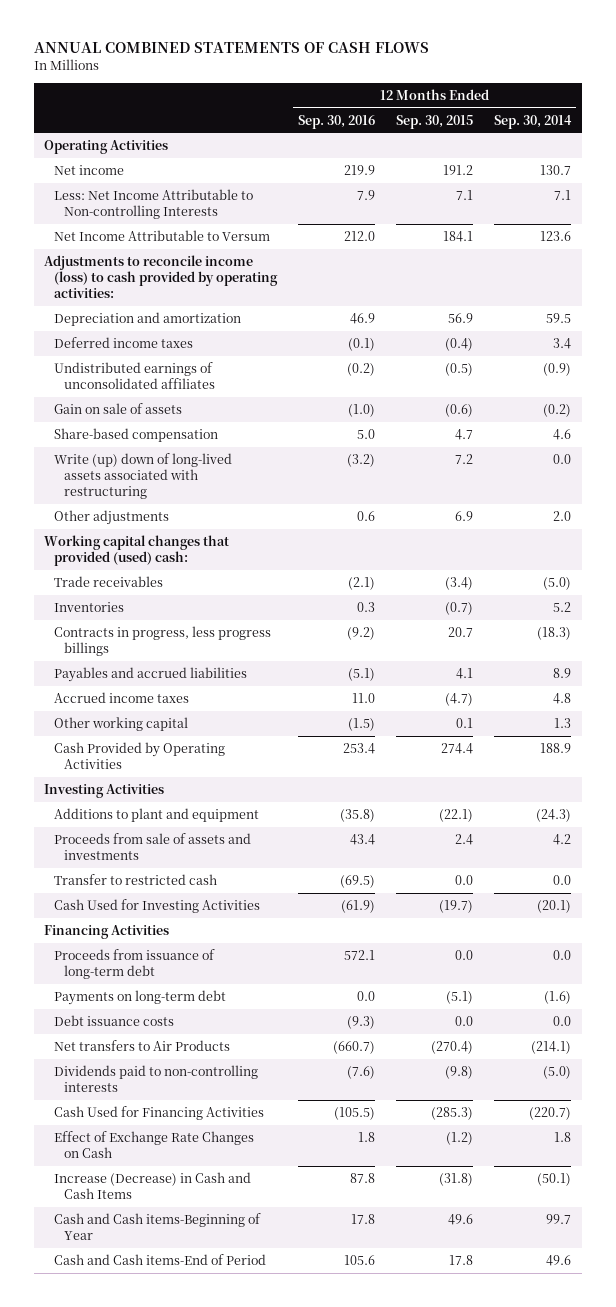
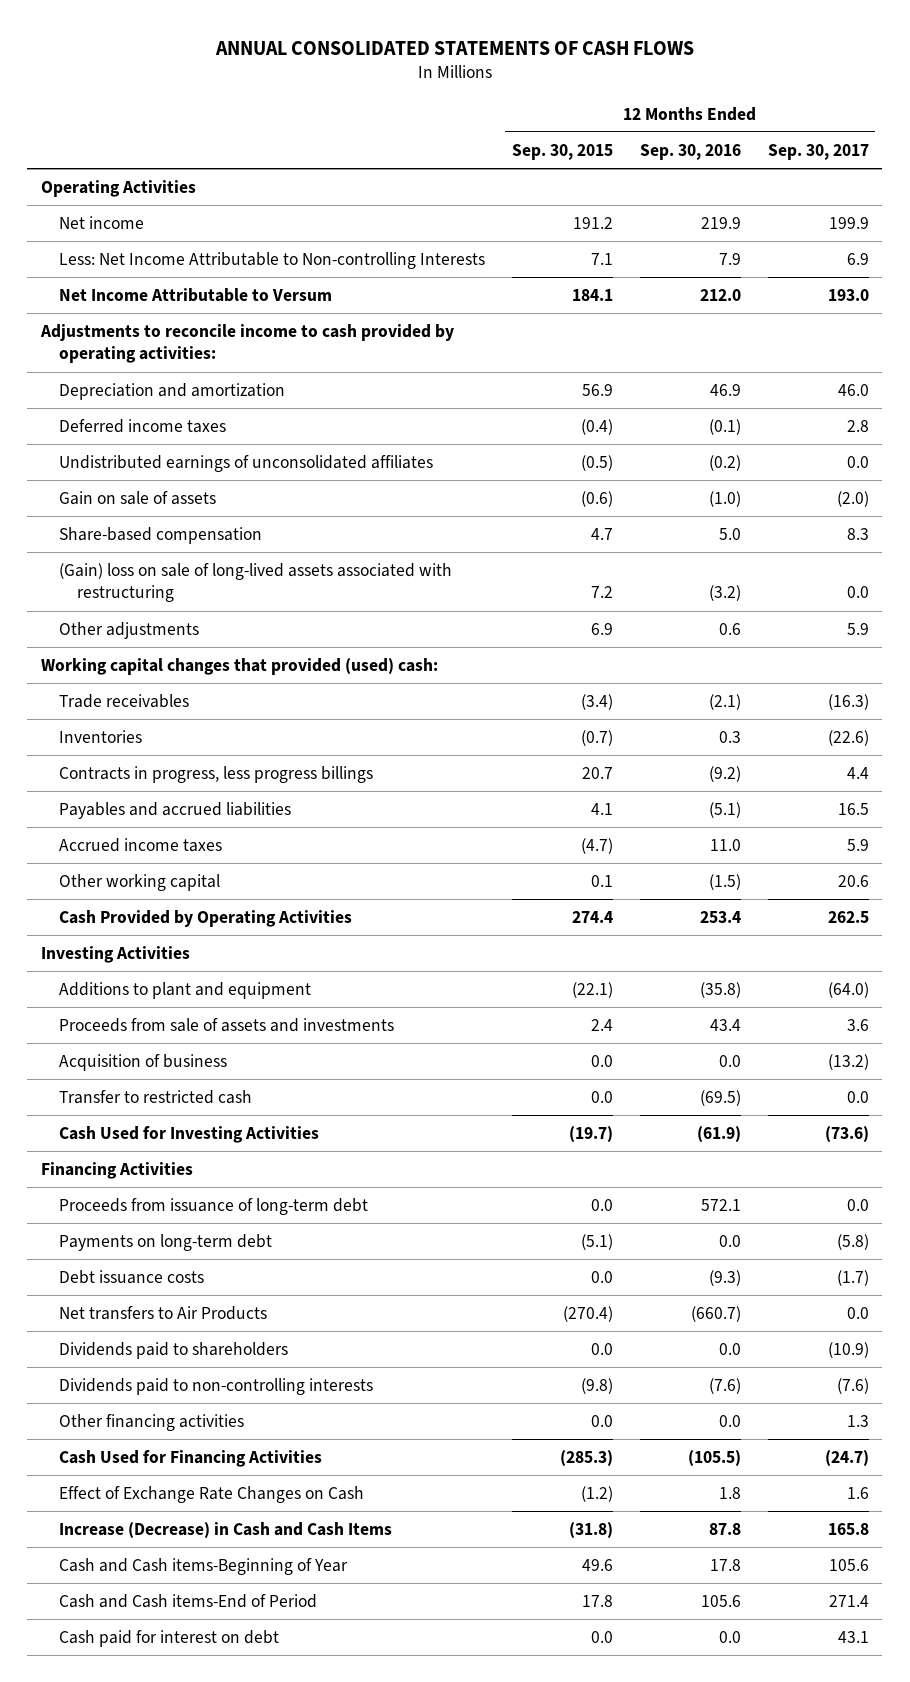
[33,42,429,54] ANNUAL COMBINED STATEMENTS OF CASH FLOWS -> [214,40,694,55] ANNUAL CONSOLIDATED STATEMENTS OF CASH FLOWS
[494,114,573,129] Sep. 30, 2014 -> none
none -> [767,143,869,160] Sep. 30, 2017
[44,255,279,298] Adjustments to reconcile income (loss) to cash provided by operating activities: -> [39,323,454,364] Adjustments to reconcile income to cash provided by operating activities:
[54,453,233,499] Write (up) down of long-lived assets associated with restructuring -> [58,562,452,603] (Gain) loss on sale of long-lived assets associated with restructuring
none -> [58,1053,227,1071] Acquisition of business
none -> [58,1341,288,1359] Dividends paid to shareholders
none -> [58,1413,244,1431] Other financing activities
none -> [58,1629,279,1647] Cash paid for interest on debt

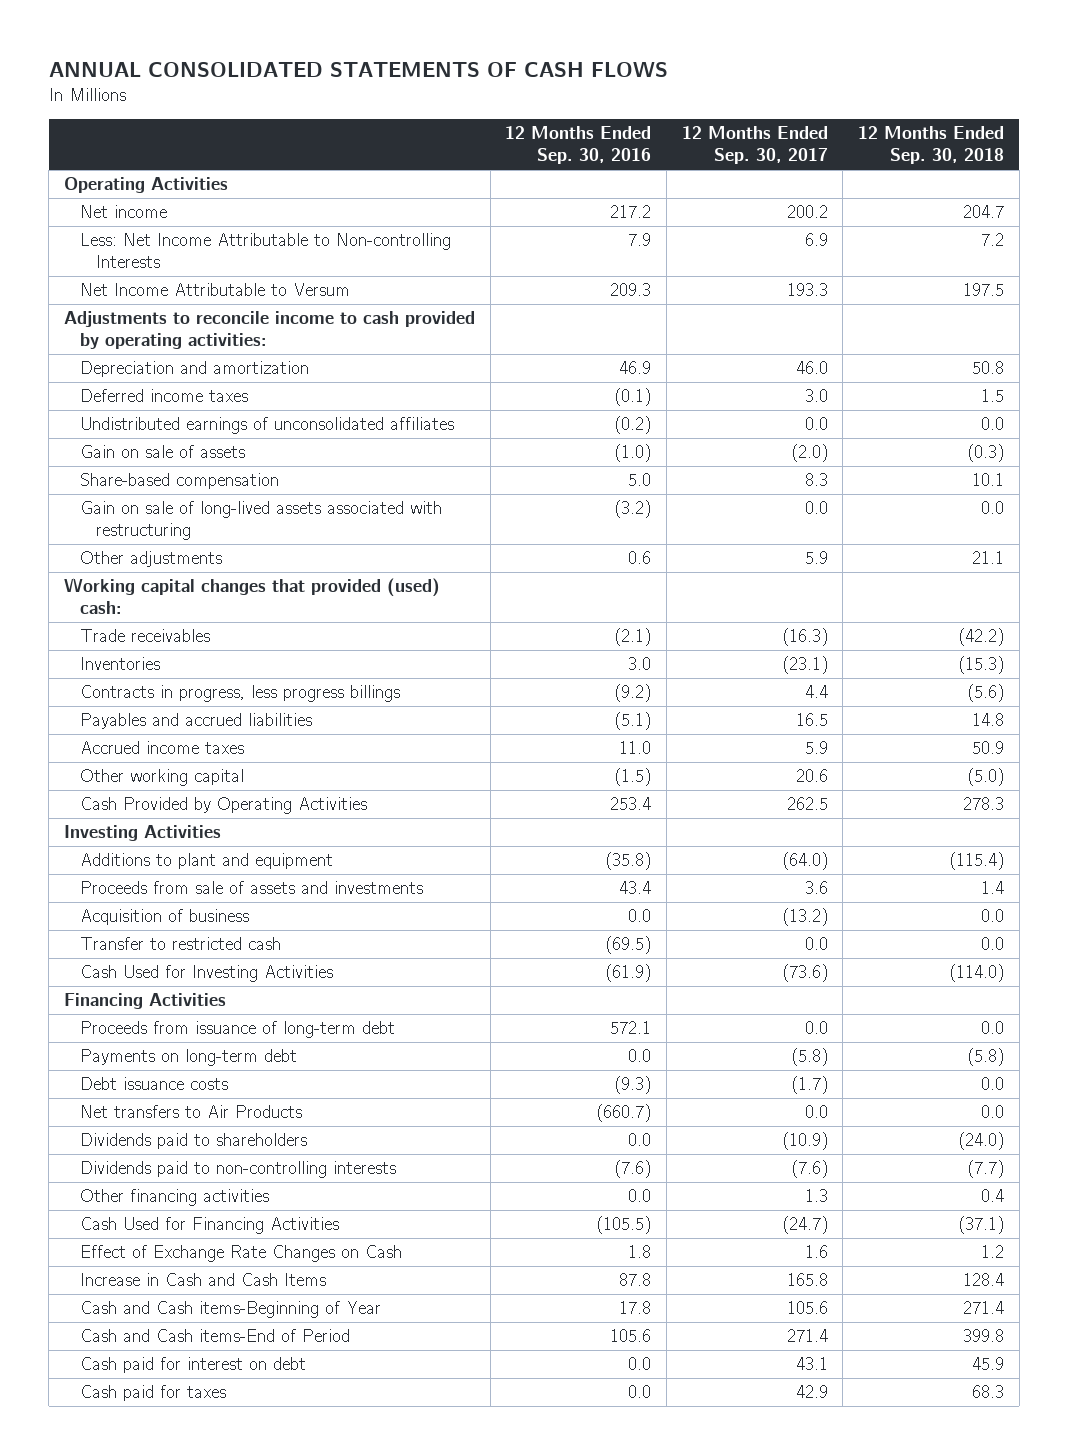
[511,143,613,160] Sep. 30, 2015 -> none
none -> [858,126,1005,165] 12 Months Ended Sep. 30, 2018
[700,216,741,229] 219.9 -> [610,205,652,219] 217.2
[828,216,869,229] 199.9 -> [786,205,828,219] 200.2
[699,288,741,301] 212.0 -> [610,283,652,297] 209.3
[827,288,869,301] 193.0 -> [786,283,828,297] 193.3
[846,419,869,432] 2.8 -> [804,389,828,403] 3.0
[58,562,452,603] (Gain) loss on sale of long-lived assets associated with restructuring -> [79,501,442,541] Gain on sale of long-lived assets associated with restructuring
[718,730,741,743] 0.3 -> [628,657,652,671] 3.0
[827,729,869,746] (22.6) -> [781,656,828,675] (23.1)
[58,1521,392,1538] Increase (Decrease) in Cash and Cash Items -> [79,1273,326,1287] Increase in Cash and Cash Items
none -> [79,1385,226,1402] Cash paid for taxes

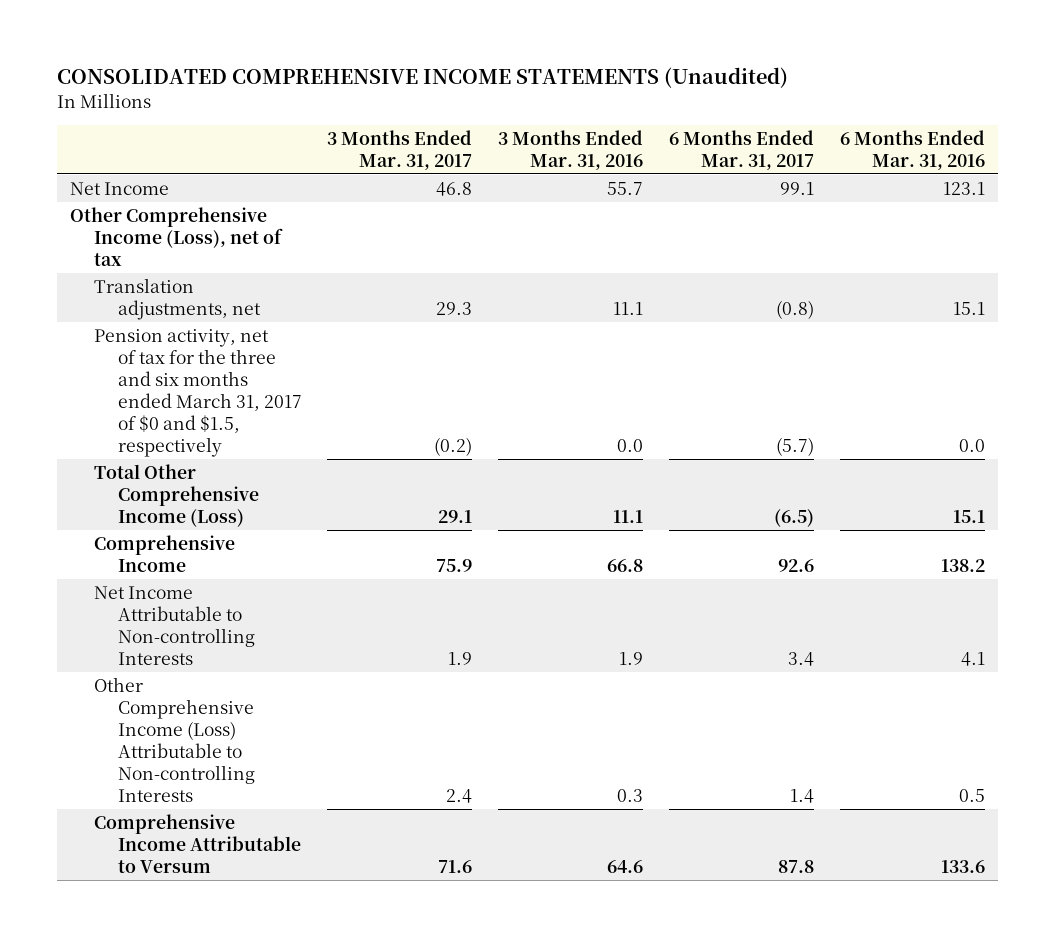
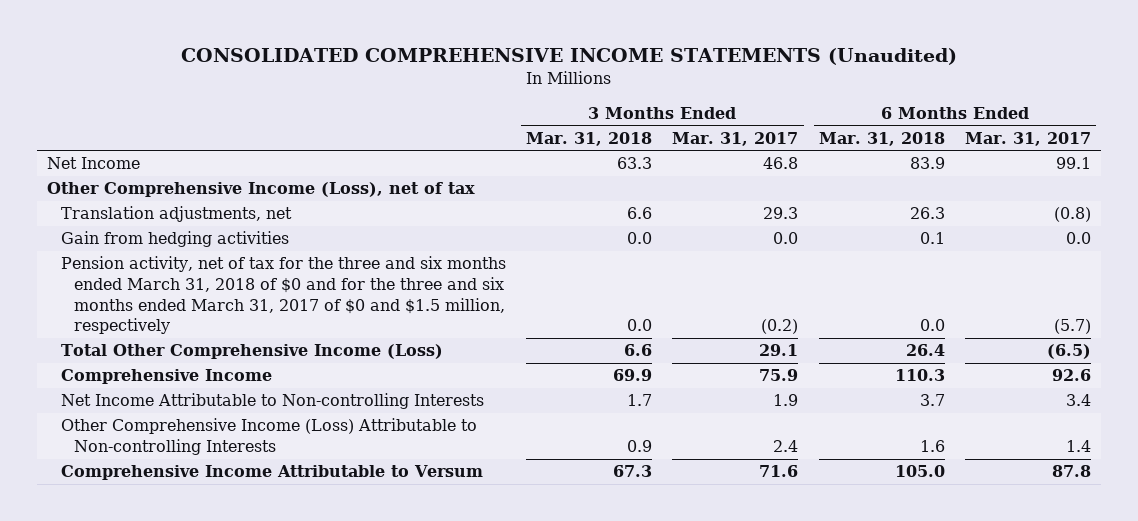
[498,130,644,170] 3 Months Ended Mar. 31, 2016 -> none
[839,130,985,170] 6 Months Ended Mar. 31, 2016 -> none
none -> [526,131,653,146] Mar. 31, 2018
none -> [818,131,945,146] Mar. 31, 2018
none -> [60,231,289,248] Gain from hedging activities
[93,328,302,457] Pension activity, net of tax for the three and six months ended March 31, 2017 of $0 and $1.5, respectively -> [60,256,506,335] Pension activity, net of tax for the three and six months ended March 31, 2018 of $0 and for the three and six months ended March 31, 2017 of $0 and $1.5 million, respectively

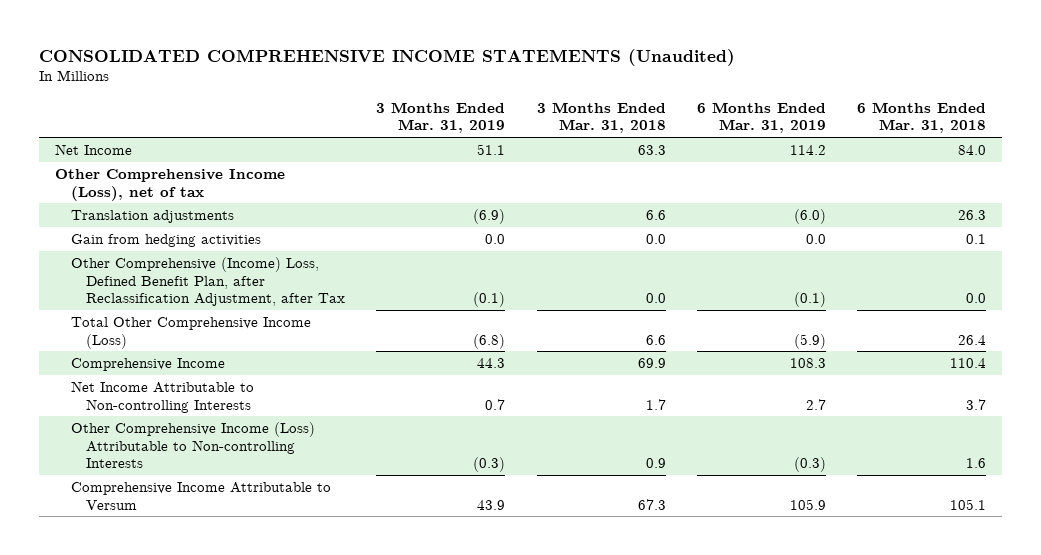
[672,131,799,146] Mar. 31, 2017 -> none
[965,131,1092,146] Mar. 31, 2017 -> none
none -> [376,101,506,134] 3 Months Ended Mar. 31, 2019
none -> [696,101,826,134] 6 Months Ended Mar. 31, 2019
[909,157,945,170] 83.9 -> [958,144,987,155] 84.0
[60,206,292,223] Translation adjustments, net -> [70,209,234,223] Translation adjustments
[60,256,506,335] Pension activity, net of tax for the three and six months ended March 31, 2018 of $0 and for the three and six months ended March 31, 2017 of $0 and $1.5 million, respectively -> [70,256,346,307] Other Comprehensive (Income) Loss, Defined Benefit Plan, after Reclassification Adjustment, after Tax
[894,369,945,382] 110.3 -> [950,357,987,368] 110.4
[894,465,945,478] 105.0 -> [950,498,987,510] 105.1

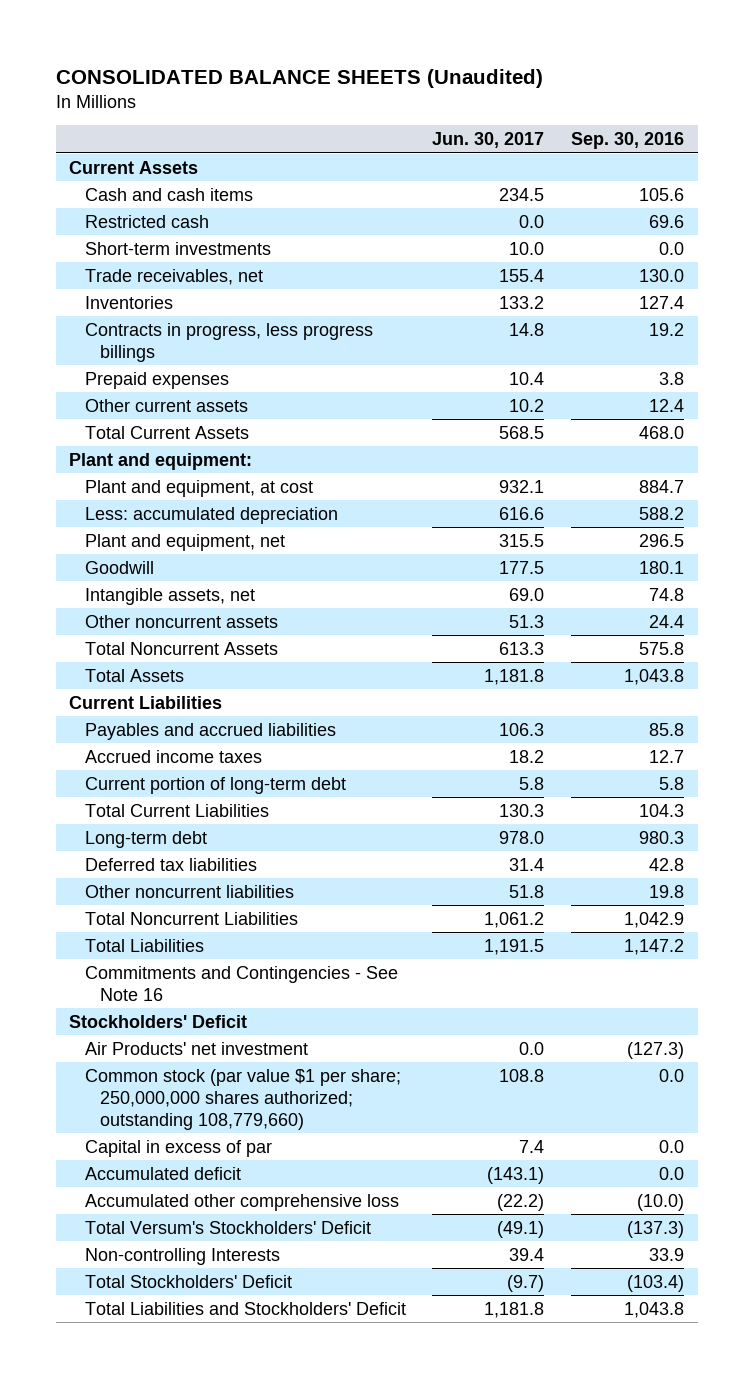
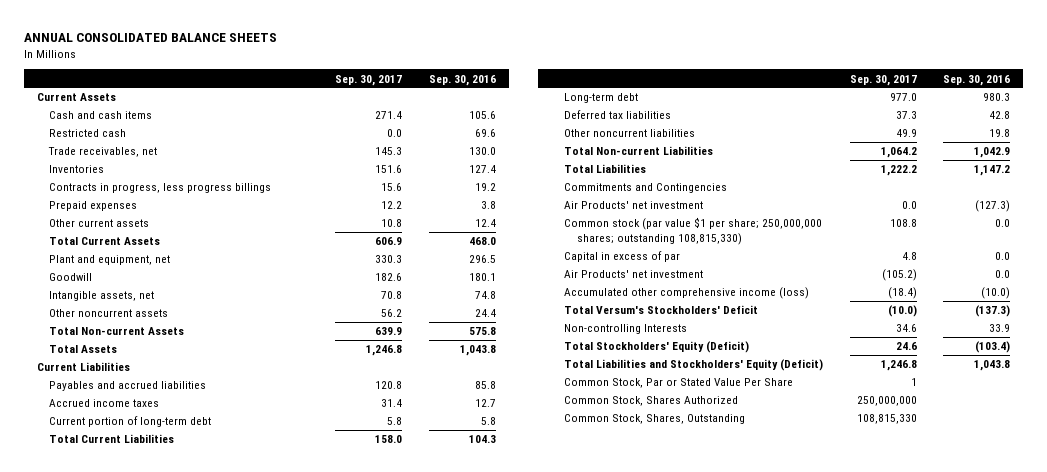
[55,68,543,88] CONSOLIDATED BALANCE SHEETS (Unaudited) -> [23,32,277,42] ANNUAL CONSOLIDATED BALANCE SHEETS
[432,132,545,149] Jun. 30, 2017 -> none
none -> [334,74,402,86] Sep. 30, 2017
[84,241,271,255] Short-term investments -> none
[69,452,253,470] Plant and equipment: -> none
[84,479,313,497] Plant and equipment, at cost -> none
[84,506,338,524] Less: accumulated depreciation -> none
[84,641,278,655] Total Noncurrent Assets -> [49,327,185,336] Total Non-current Assets
[84,911,298,925] Total Noncurrent Liabilities -> [563,146,713,156] Total Non-current Liabilities
[69,1014,248,1028] Stockholders' Deficit -> none
[84,965,398,1001] Commitments and Contingencies - See Note 16 -> [563,183,727,194] Commitments and Contingencies
[84,1068,401,1130] Common stock (par value $1 per share; 250,000,000 shares authorized; outstanding 108,779,660) -> [563,217,822,245] Common stock (par value $1 per share; 250,000,000 shares; outstanding 108,815,330)
[84,1166,241,1180] Accumulated deficit -> [563,270,703,279] Air Products' net investment
[84,1193,399,1211] Accumulated other comprehensive loss -> [563,287,809,300] Accumulated other comprehensive income (loss)
[84,1274,292,1288] Total Stockholders' Deficit -> [563,341,749,354] Total Stockholders' Equity (Deficit)
[84,1301,406,1315] Total Liabilities and Stockholders' Deficit -> [563,359,823,372] Total Liabilities and Stockholders' Equity (Deficit)
none -> [563,378,793,389] Common Stock, Par or Stated Value Per Share
none -> [563,396,738,407] Common Stock, Shares Authorized
none -> [563,414,745,425] Common Stock, Shares, Outstanding

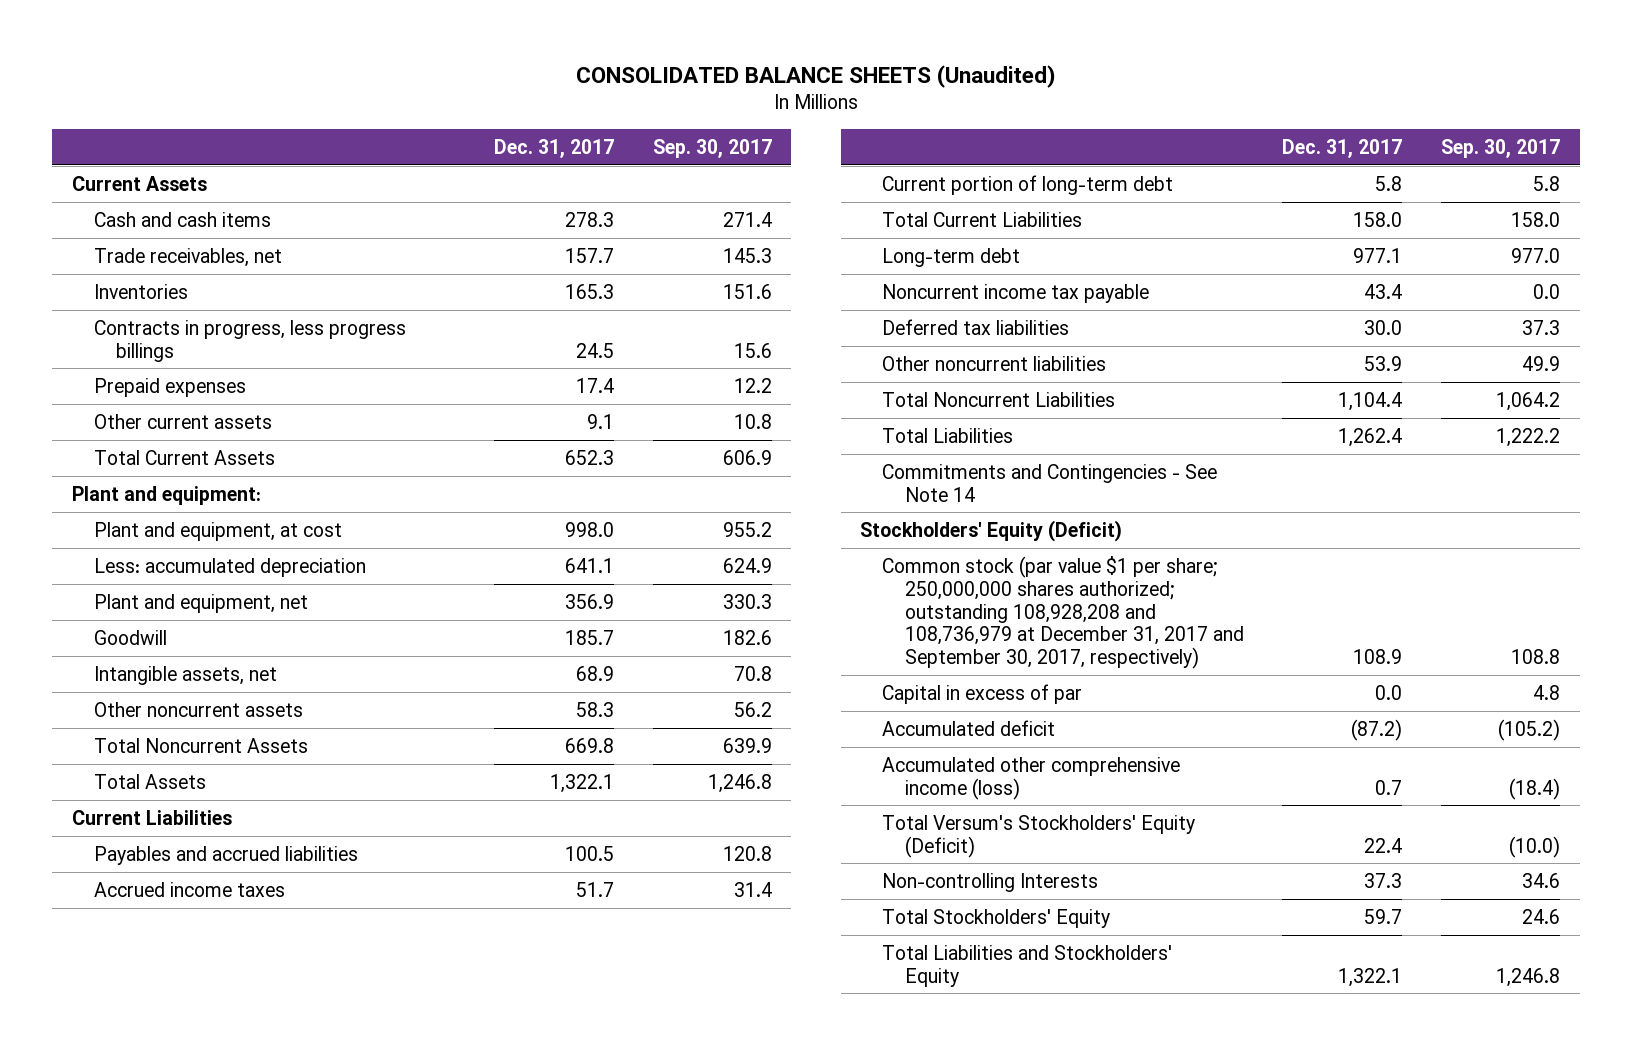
[23,32,277,42] ANNUAL CONSOLIDATED BALANCE SHEETS -> [575,64,1056,88] CONSOLIDATED BALANCE SHEETS (Unaudited)
[428,74,496,86] Sep. 30, 2016 -> none
none -> [494,138,615,158] Dec. 31, 2017
[49,129,127,138] Restricted cash -> none
none -> [71,485,261,505] Plant and equipment:
none -> [94,521,343,541] Plant and equipment, at cost
none -> [94,557,367,577] Less: accumulated depreciation
[49,327,185,336] Total Non-current Assets -> [94,737,309,753] Total Noncurrent Assets
none -> [882,283,1150,303] Noncurrent income tax payable
[563,146,713,156] Total Non-current Liabilities -> [882,391,1116,407] Total Noncurrent Liabilities
[563,201,703,210] Air Products' net investment -> none
[563,183,727,194] Commitments and Contingencies -> [882,463,1218,502] Commitments and Contingencies - See Note 14
none -> [859,519,1122,542] Stockholders' Equity (Deficit)
[563,217,822,245] Common stock (par value $1 per share; 250,000,000 shares; outstanding 108,815,330) -> [882,555,1244,670] Common stock (par value $1 per share; 250,000,000 shares authorized; outstanding 108,928,208 and 108,736,979 at December 31, 2017 and September 30, 2017, respectively)
[563,270,703,279] Air Products' net investment -> [882,719,1056,736] Accumulated deficit
[563,305,758,315] Total Versum's Stockholders' Deficit -> [882,814,1196,858] Total Versum's Stockholders' Equity (Deficit)
[563,378,793,389] Common Stock, Par or Stated Value Per Share -> none
[563,396,738,407] Common Stock, Shares Authorized -> none
[563,414,745,425] Common Stock, Shares, Outstanding -> none
[563,341,749,354] Total Stockholders' Equity (Deficit) -> [882,908,1111,928] Total Stockholders' Equity
[563,359,823,372] Total Liabilities and Stockholders' Equity (Deficit) -> [882,944,1173,987] Total Liabilities and Stockholders' Equity

